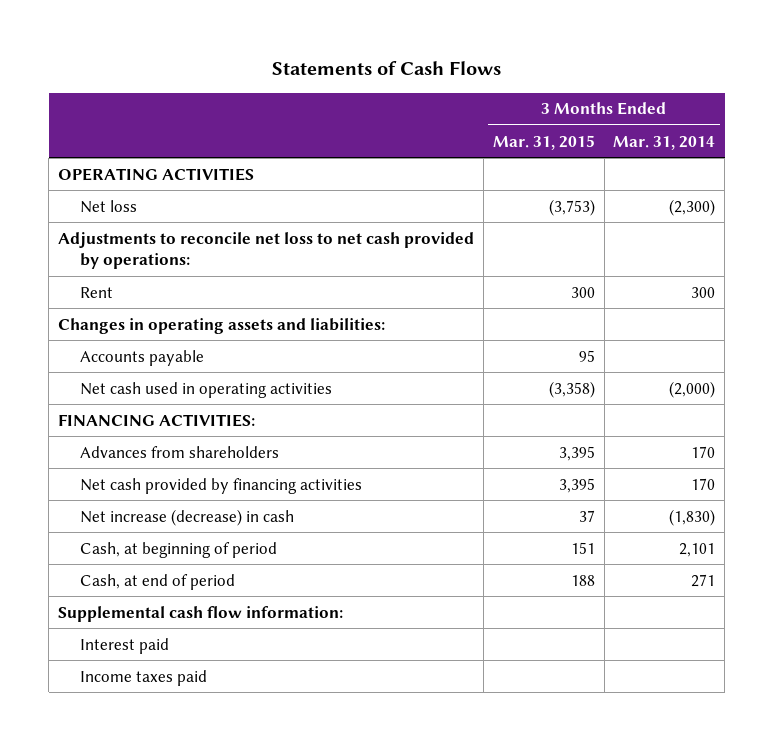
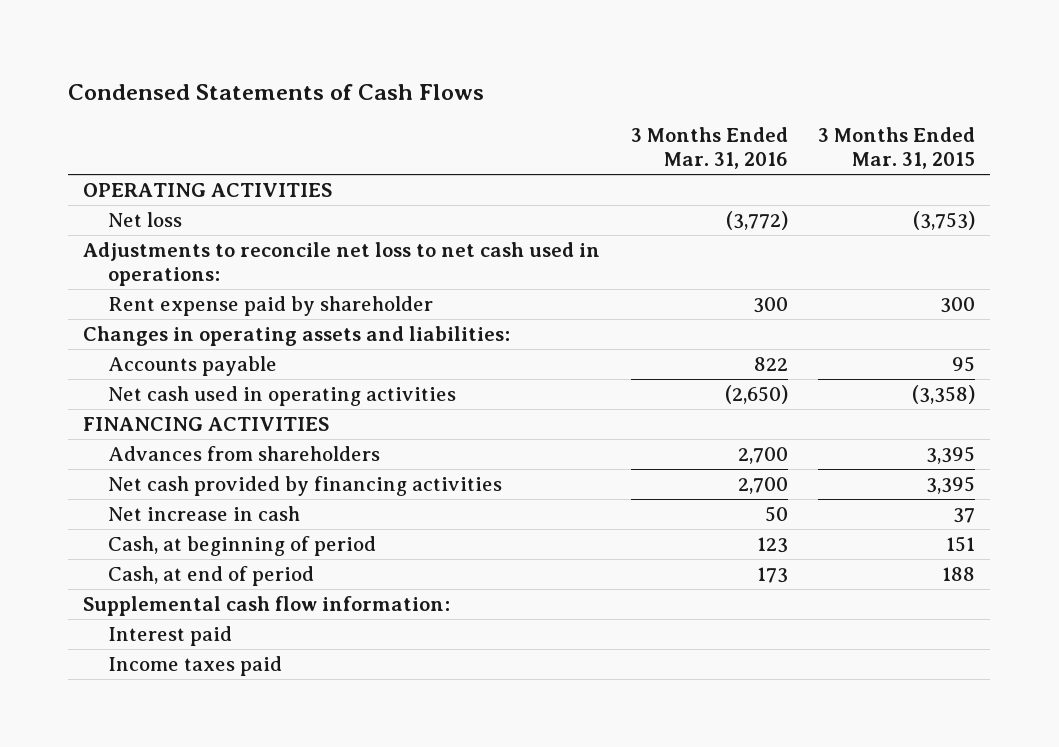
[271,61,501,76] Statements of Cash Flows -> [68,83,485,100] Condensed Statements of Cash Flows
[613,135,716,150] Mar. 31, 2014 -> none
none -> [630,126,788,170] 3 Months Ended Mar. 31, 2016
[58,231,475,269] Adjustments to reconcile net loss to net cash provided by operations: -> [83,241,601,287] Adjustments to reconcile net loss to net cash used in operations:
[79,286,113,298] Rent -> [108,295,434,316] Rent expense paid by shareholder
[58,413,256,427] FINANCING ACTIVITIES: -> [83,416,330,431] FINANCING ACTIVITIES
[79,508,294,526] Net increase (decrease) in cash -> [108,505,301,521] Net increase in cash

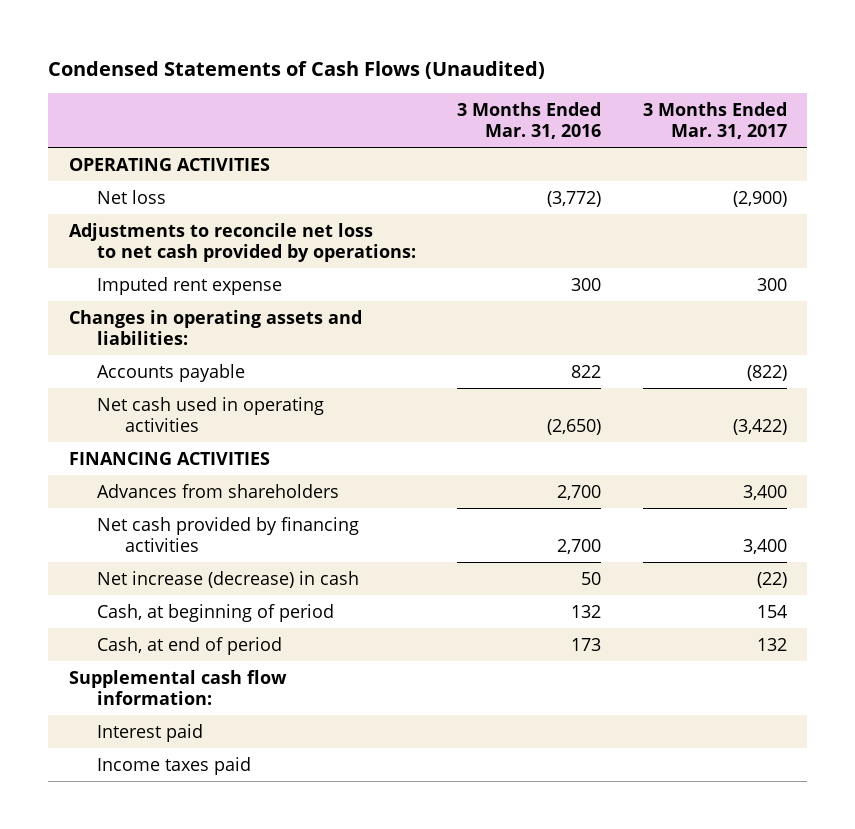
[68,83,485,100] Condensed Statements of Cash Flows -> [48,60,546,79] Condensed Statements of Cash Flows (Unaudited)
[818,126,976,170] 3 Months Ended Mar. 31, 2015 -> none
none -> [642,102,787,139] 3 Months Ended Mar. 31, 2017
[83,241,601,287] Adjustments to reconcile net loss to net cash used in operations: -> [68,222,416,262] Adjustments to reconcile net loss to net cash provided by operations:
[108,295,434,316] Rent expense paid by shareholder -> [96,276,282,295] Imputed rent expense
[108,505,301,521] Net increase in cash -> [96,570,359,588] Net increase (decrease) in cash
[756,536,788,553] 123 -> [571,604,602,618] 132

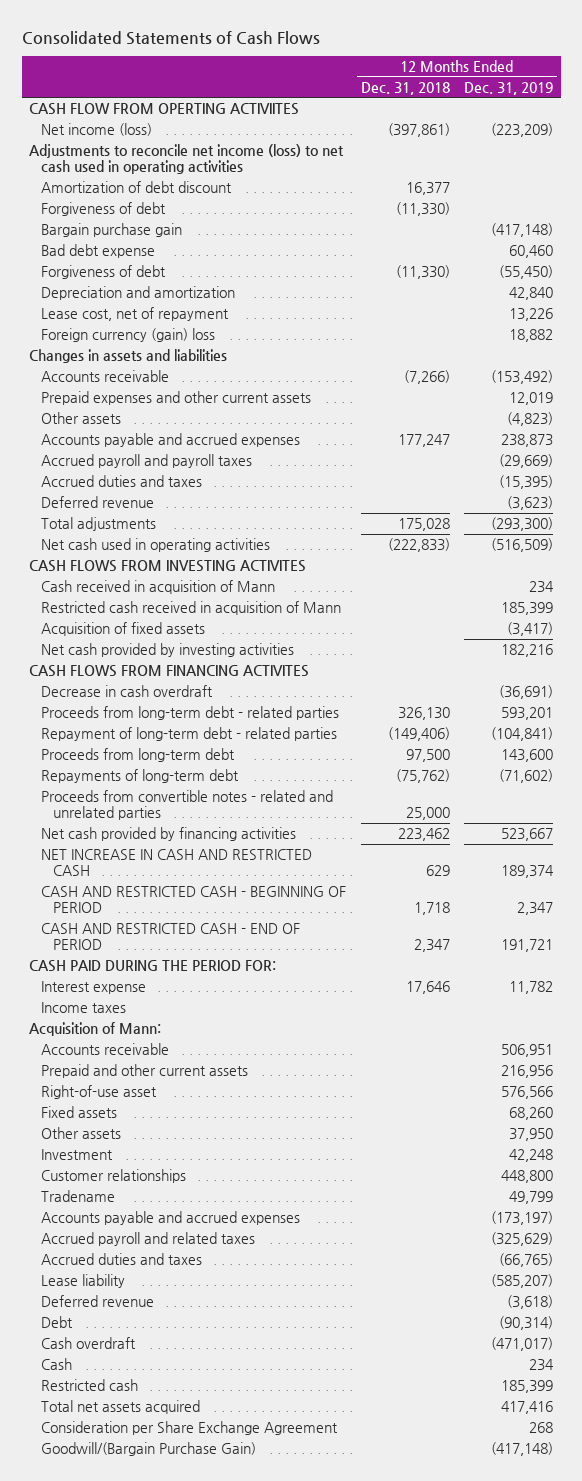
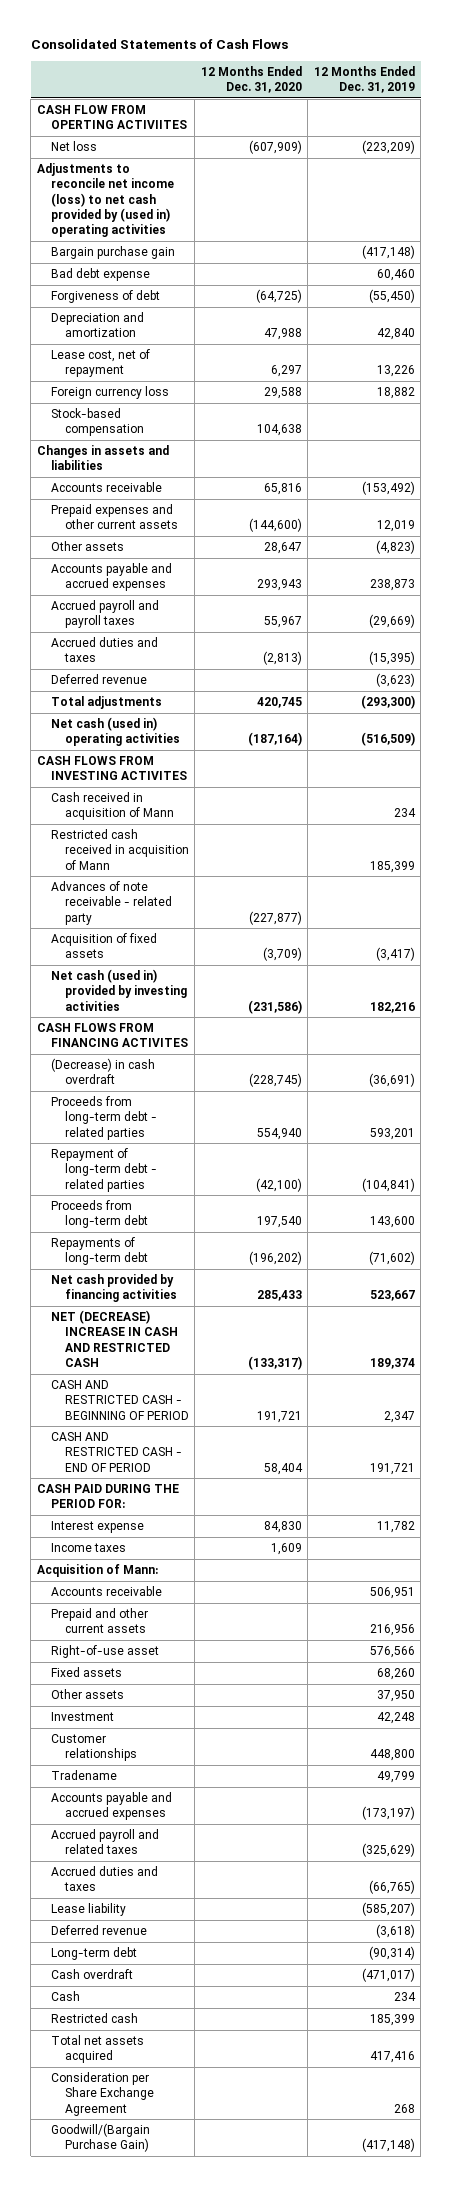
[360,81,450,95] Dec. 31, 2018 -> none
none -> [200,66,302,94] 12 Months Ended Dec. 31, 2020
[41,181,233,194] Amortization of debt discount -> none
[41,202,167,217] Forgiveness of debt -> none
[41,123,153,137] Net income (loss) -> [50,141,97,152] Net loss
[29,144,345,174] Adjustments to reconcile net income (loss) to net cash used in operating activities -> [36,163,174,238] Adjustments to reconcile net income (loss) to net cash provided by (used in) operating activities
[41,328,216,343] Foreign currency (gain) loss -> [50,386,169,400] Foreign currency loss
none -> [50,408,144,437] Stock-based compensation
[41,538,271,553] Net cash used in operating activities -> [50,717,180,747] Net cash (used in) operating activities
none -> [50,881,172,925] Advances of note receivable - related party
[41,643,295,658] Net cash provided by investing activities -> [50,969,187,1011] Net cash (used in) provided by investing activities
[41,685,214,698] Decrease in cash overdraft -> [50,1058,155,1085] (Decrease) in cash overdraft
[41,790,334,820] Proceeds from convertible notes - related and unrelated parties -> none
[41,849,313,876] NET INCREASE IN CASH AND RESTRICTED CASH -> [50,1310,178,1368] NET (DECREASE) INCREASE IN CASH AND RESTRICTED CASH
[41,1316,74,1329] Debt -> [50,1947,137,1961] Long-term debt

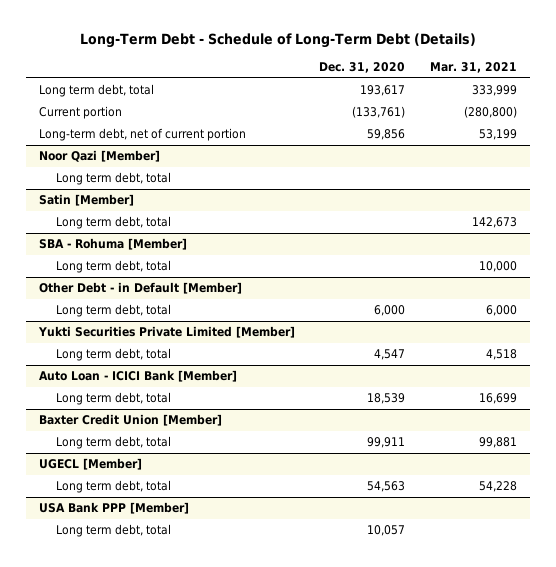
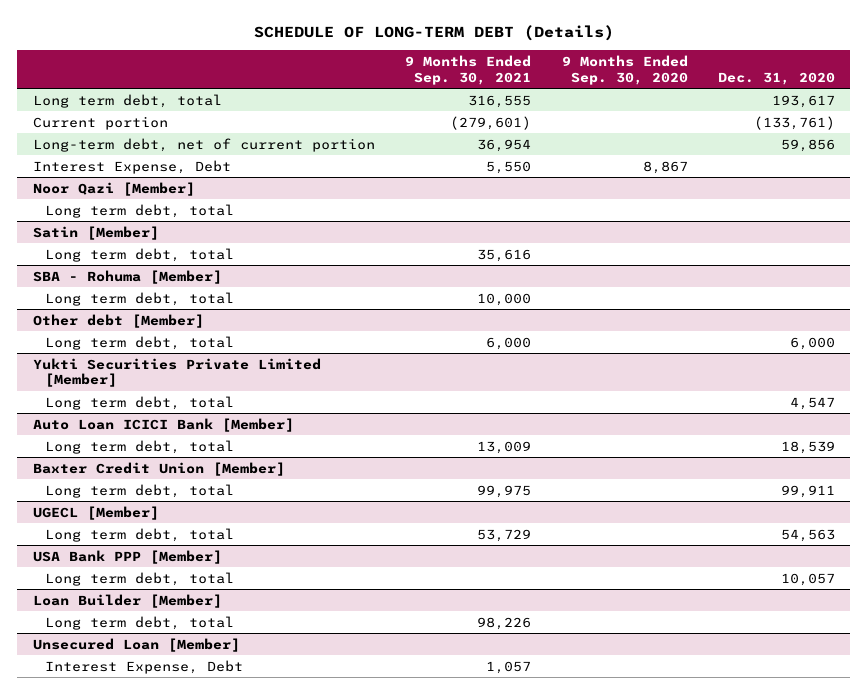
[79,33,476,49] Long-Term Debt - Schedule of Long-Term Debt (Details) -> [253,25,614,42] SCHEDULE OF LONG-TERM DEBT (Details)
[430,61,518,73] Mar. 31, 2021 -> none
none -> [405,54,532,85] 9 Months Ended Sep. 30, 2021
none -> [561,54,688,85] 9 Months Ended Sep. 30, 2020
none -> [32,159,231,174] Interest Expense, Debt
[38,282,242,295] Other Debt - in Default [Member] -> [32,313,204,328] Other debt [Member]
[38,370,237,383] Auto Loan - ICICI Bank [Member] -> [32,417,294,432] Auto Loan ICICI Bank [Member]
none -> [32,593,222,608] Loan Builder [Member]
none -> [44,615,234,630] Long term debt, total
none -> [32,637,240,652] Unsecured Loan [Member]
none -> [44,659,243,674] Interest Expense, Debt

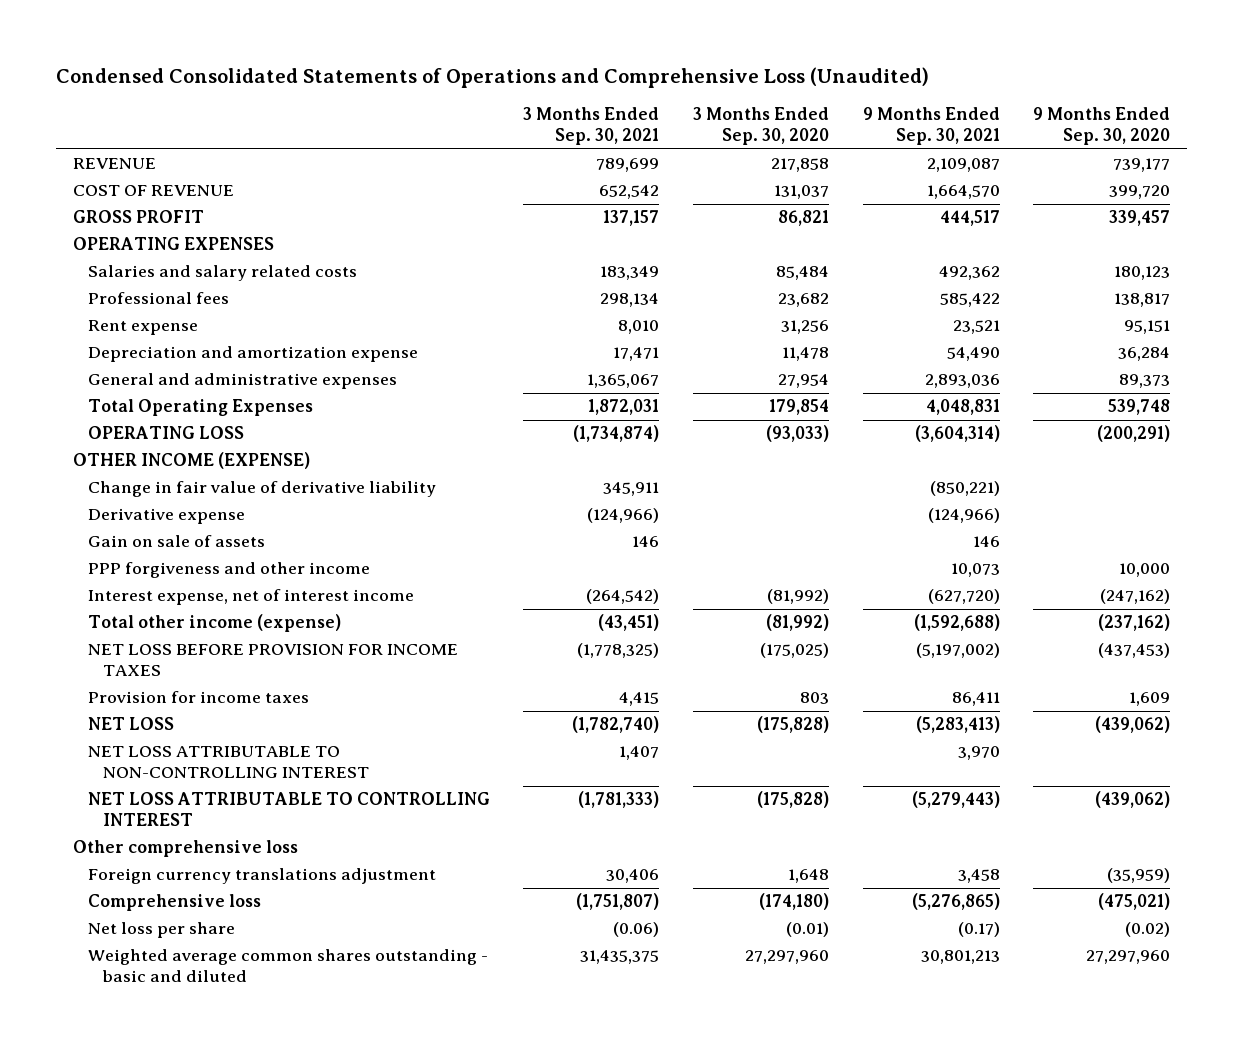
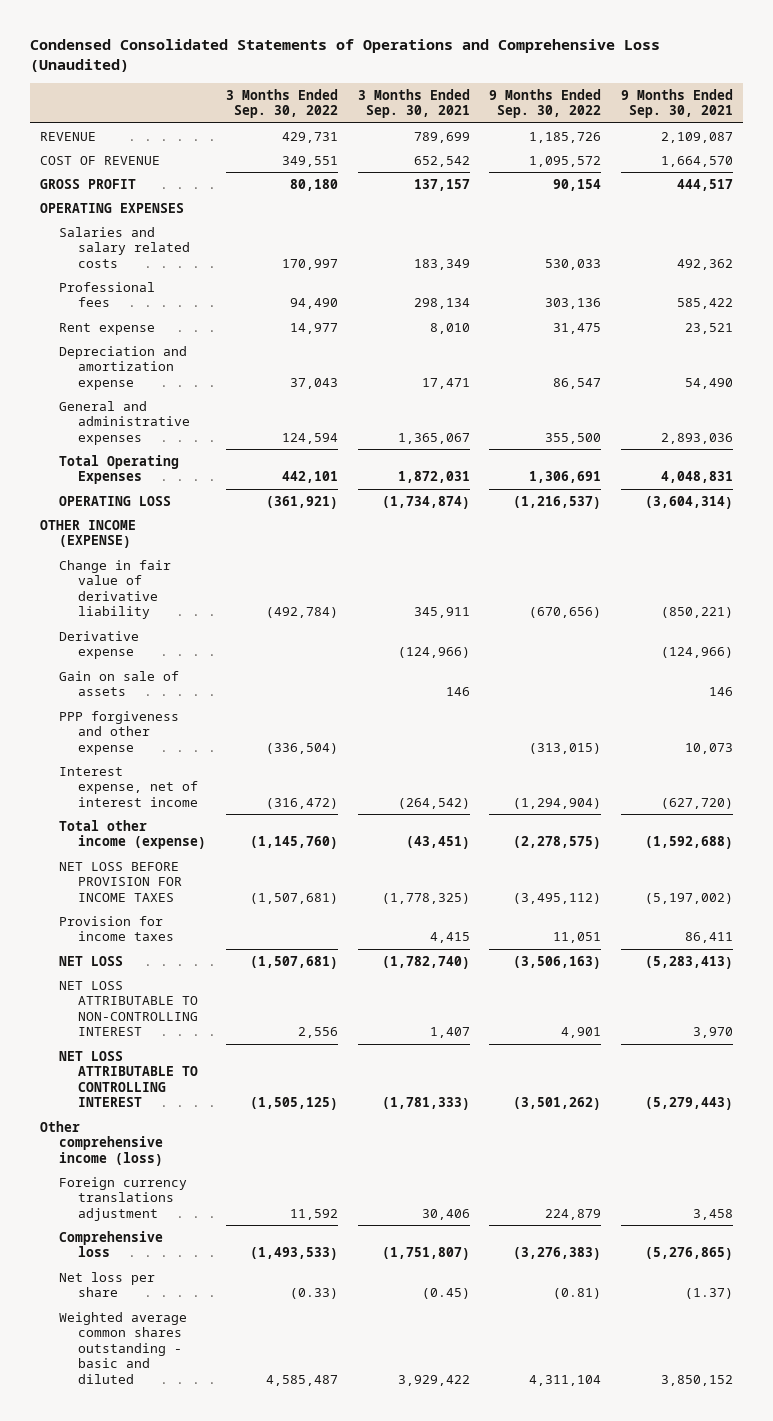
[693,107,830,146] 3 Months Ended Sep. 30, 2020 -> none
[1033,107,1171,146] 9 Months Ended Sep. 30, 2020 -> none
none -> [225,88,338,119] 3 Months Ended Sep. 30, 2022
none -> [489,88,602,119] 9 Months Ended Sep. 30, 2022
[87,562,370,579] PPP forgiveness and other income -> [59,710,180,755] PPP forgiveness and other expense
[72,840,298,858] Other comprehensive loss -> [40,1120,164,1166] Other comprehensive income (loss)
[613,922,660,938] (0.06) -> [421,1288,470,1300] (0.45)
[957,922,1000,938] (0.17) -> [684,1288,733,1300] (1.37)
[580,950,660,965] 31,435,375 -> [397,1375,470,1387] 3,929,422
[920,950,1000,965] 30,801,213 -> [660,1375,733,1387] 3,850,152

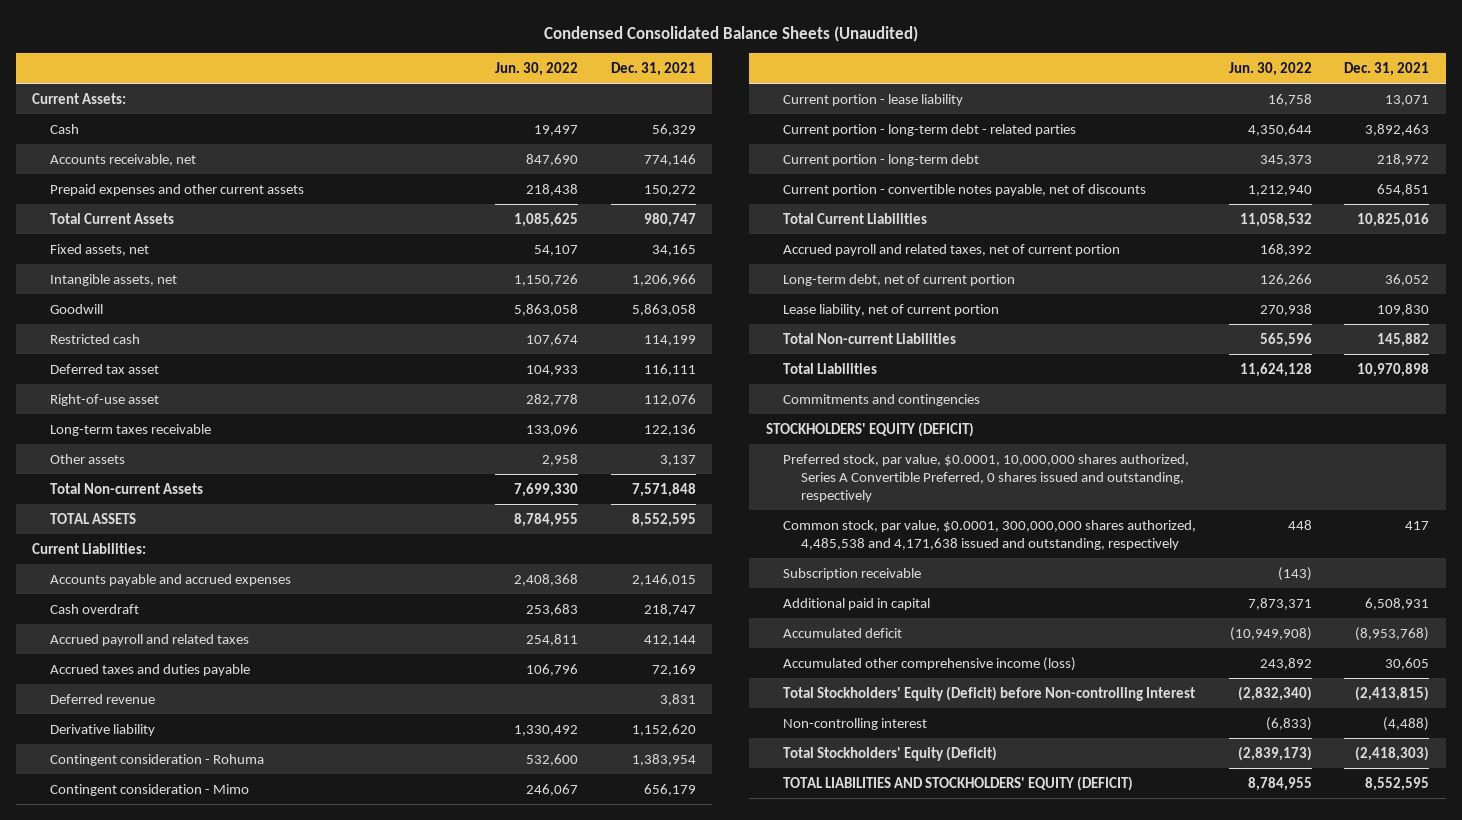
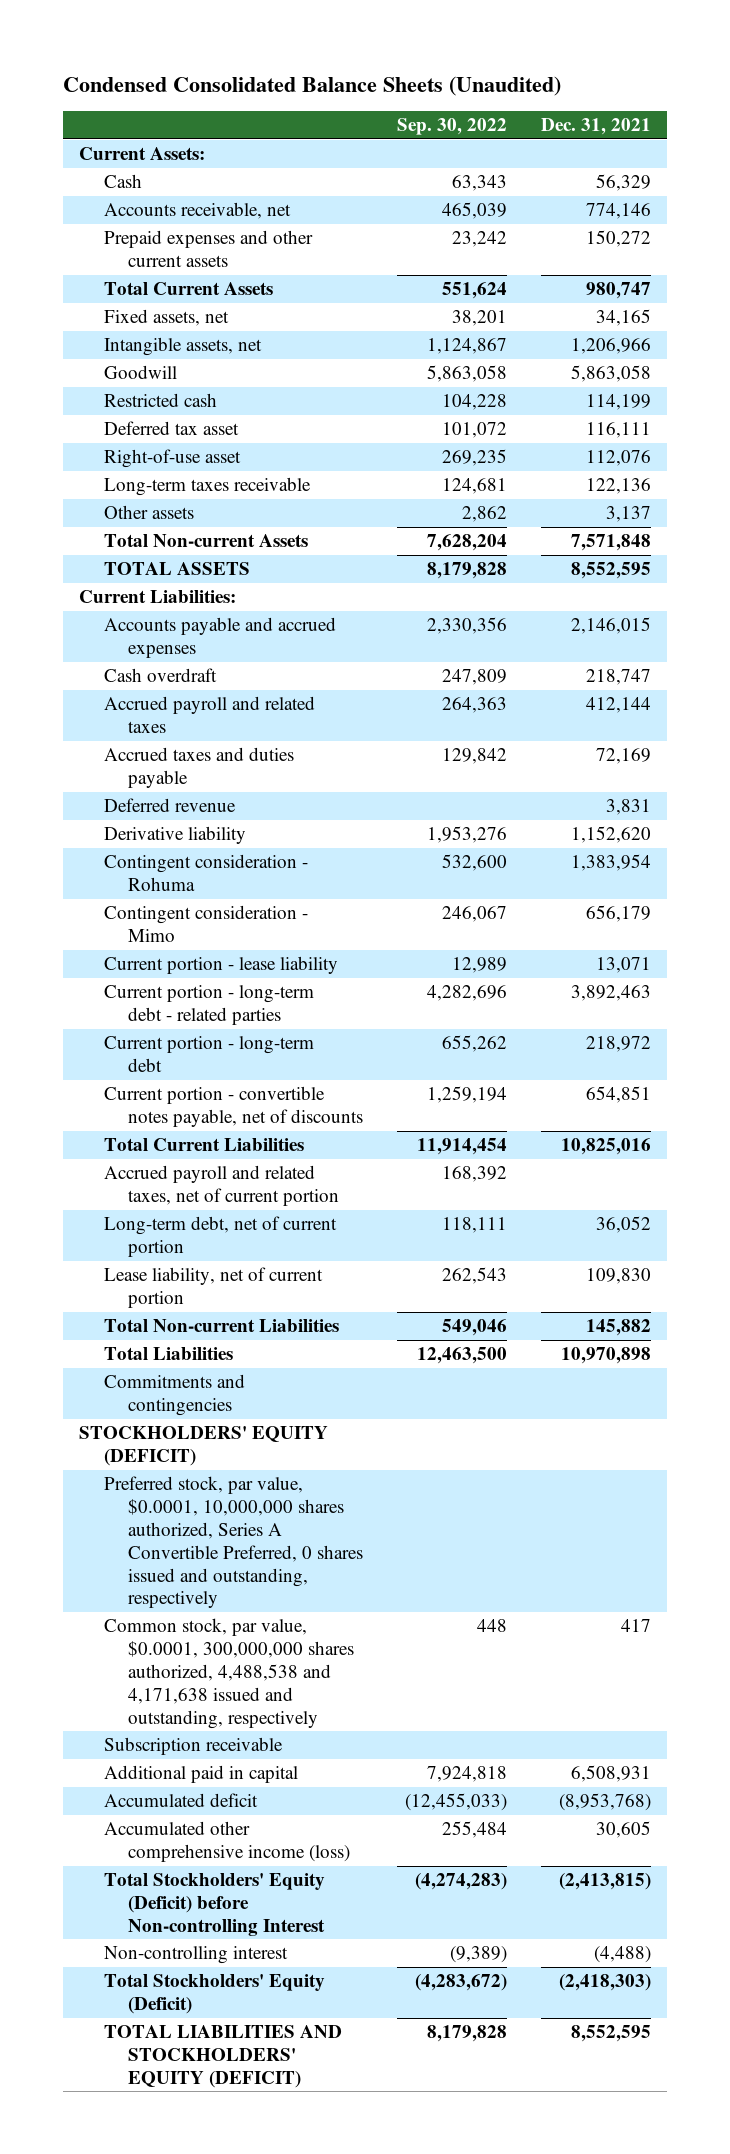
[495,62,579,77] Jun. 30, 2022 -> none
none -> [396,118,507,136] Sep. 30, 2022
[783,519,1197,550] Common stock, par value, $0.0001, 300,000,000 shares authorized, 4,485,538 and 4,171,638 issued and outstanding, respectively -> [103,1618,355,1729] Common stock, par value, $0.0001, 300,000,000 shares authorized, 4,488,538 and 4,171,638 issued and outstanding, respectively

